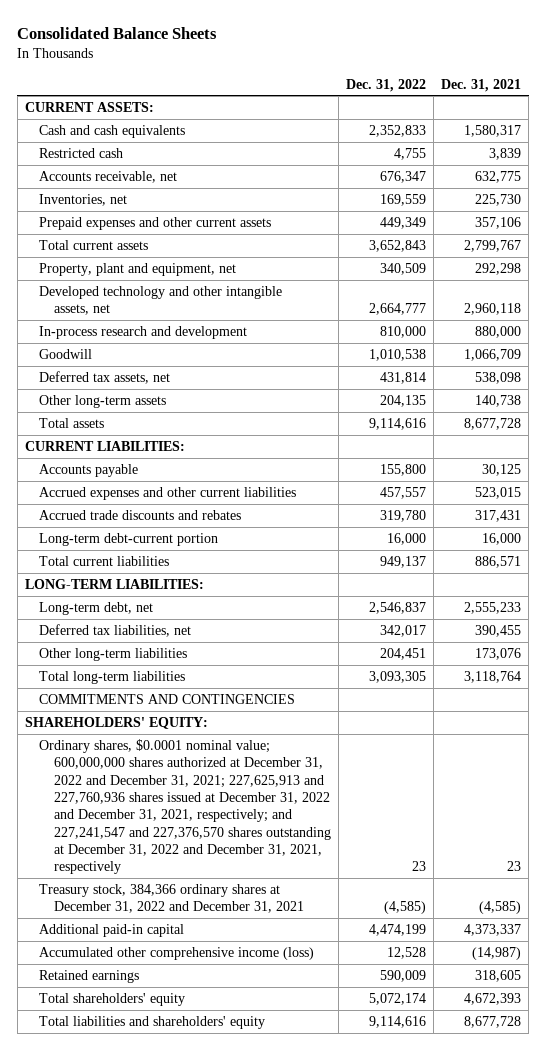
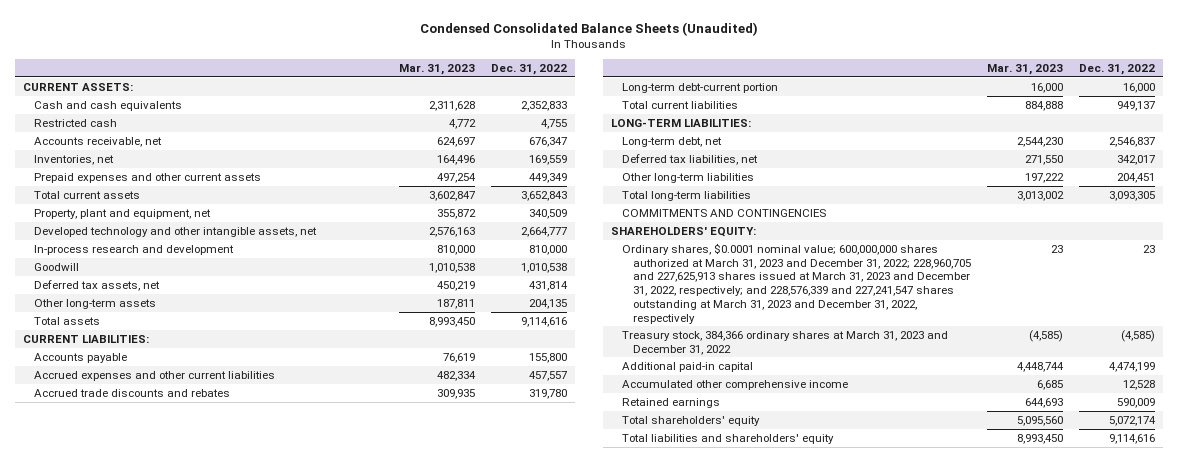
[17,27,218,40] Consolidated Balance Sheets -> [419,21,758,36] Condensed Consolidated Balance Sheets (Unaudited)
[441,78,522,92] Dec. 31, 2021 -> none
none -> [398,64,475,76] Mar. 31, 2023
[39,739,332,875] Ordinary shares, $0.0001 nominal value; 600,000,000 shares authorized at December 31, 2022 and December 31, 2021; 227,625,913 and 227,760,936 shares issued at December 31, 2022 and December 31, 2021, respectively; and 227,241,547 and 227,376,570 shares outstanding at December 31, 2022 and December 31, 2021, respectively -> [621,242,971,324] Ordinary shares, $0.0001 nominal value; 600,000,000 shares authorized at March 31, 2023 and December 31, 2022; 228,960,705 and 227,625,913 shares issued at March 31, 2023 and December 31, 2022, respectively; and 228,576,339 and 227,241,547 shares outstanding at March 31, 2023 and December 31, 2022, respectively
[39,884,305,914] Treasury stock, 384,366 ordinary shares at December 31, 2022 and December 31, 2021 -> [621,330,948,355] Treasury stock, 384,366 ordinary shares at March 31, 2023 and December 31, 2022
[39,947,315,961] Accumulated other comprehensive income (loss) -> [621,379,848,390] Accumulated other comprehensive income

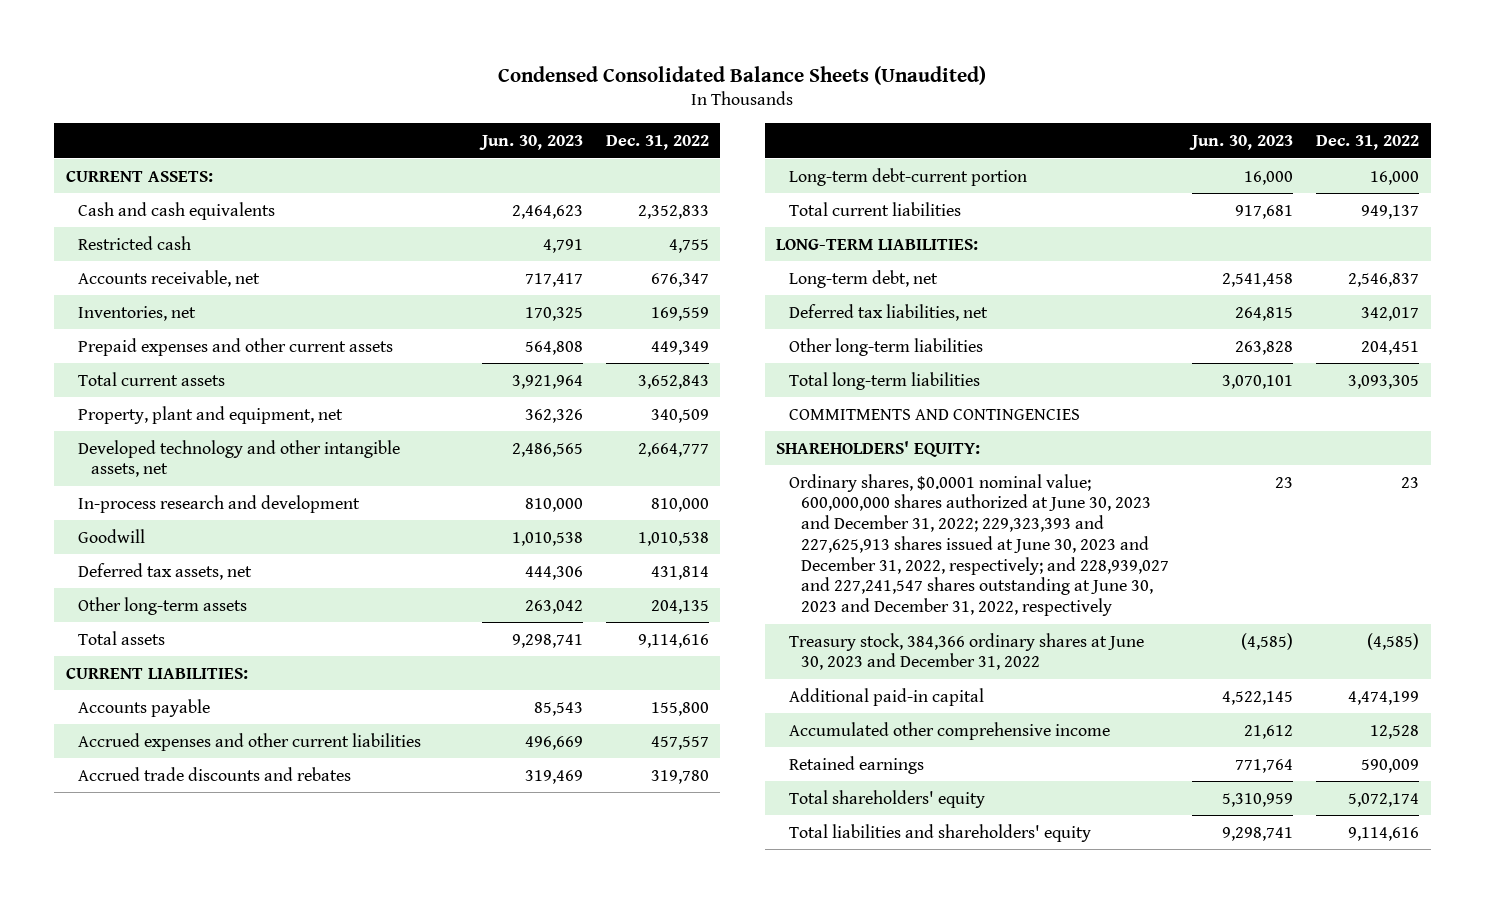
[398,64,475,76] Mar. 31, 2023 -> none
none -> [478,134,583,150] Jun. 30, 2023
[621,242,971,324] Ordinary shares, $0.0001 nominal value; 600,000,000 shares authorized at March 31, 2023 and December 31, 2022; 228,960,705 and 227,625,913 shares issued at March 31, 2023 and December 31, 2022, respectively; and 228,576,339 and 227,241,547 shares outstanding at March 31, 2023 and December 31, 2022, respectively -> [788,473,1170,617] Ordinary shares, $0.0001 nominal value; 600,000,000 shares authorized at June 30, 2023 and December 31, 2022; 229,323,393 and 227,625,913 shares issued at June 30, 2023 and December 31, 2022, respectively; and 228,939,027 and 227,241,547 shares outstanding at June 30, 2023 and December 31, 2022, respectively
[621,330,948,355] Treasury stock, 384,366 ordinary shares at March 31, 2023 and December 31, 2022 -> [788,632,1144,671] Treasury stock, 384,366 ordinary shares at June 30, 2023 and December 31, 2022

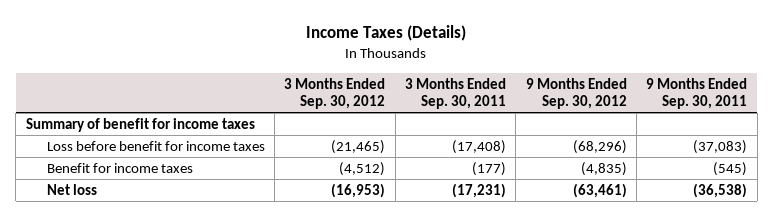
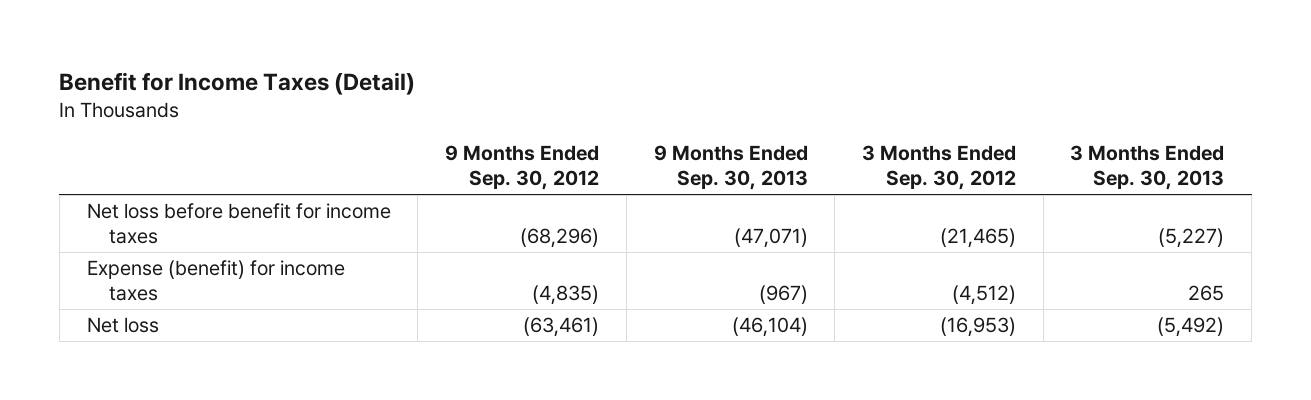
[306,25,467,42] Income Taxes (Details) -> [59,72,416,96] Benefit for Income Taxes (Detail)
[404,77,506,109] 3 Months Ended Sep. 30, 2011 -> none
[646,77,748,109] 9 Months Ended Sep. 30, 2011 -> none
none -> [653,145,808,191] 9 Months Ended Sep. 30, 2013
none -> [1070,145,1225,191] 3 Months Ended Sep. 30, 2013
[25,117,255,132] Summary of benefit for income taxes -> none
[46,140,265,151] Loss before benefit for income taxes -> [86,203,391,245] Net loss before benefit for income taxes
[46,162,193,173] Benefit for income taxes -> [86,260,345,302] Expense (benefit) for income taxes

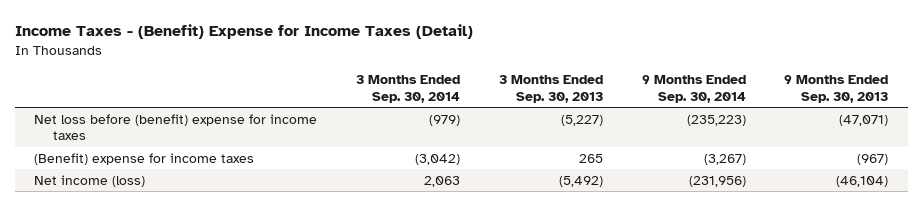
[59,72,416,96] Benefit for Income Taxes (Detail) -> [15,24,474,40] Income Taxes - (Benefit) Expense for Income Taxes (Detail)
[445,145,600,191] 9 Months Ended Sep. 30, 2012 -> none
[861,145,1016,191] 3 Months Ended Sep. 30, 2012 -> none
none -> [356,74,461,103] 3 Months Ended Sep. 30, 2014
none -> [641,74,746,103] 9 Months Ended Sep. 30, 2014
[86,203,391,245] Net loss before benefit for income taxes -> [34,113,318,141] Net loss before (benefit) expense for income taxes
[86,260,345,302] Expense (benefit) for income taxes -> [34,152,255,165] (Benefit) expense for income taxes
[86,317,159,334] Net loss -> [34,174,146,187] Net income (loss)

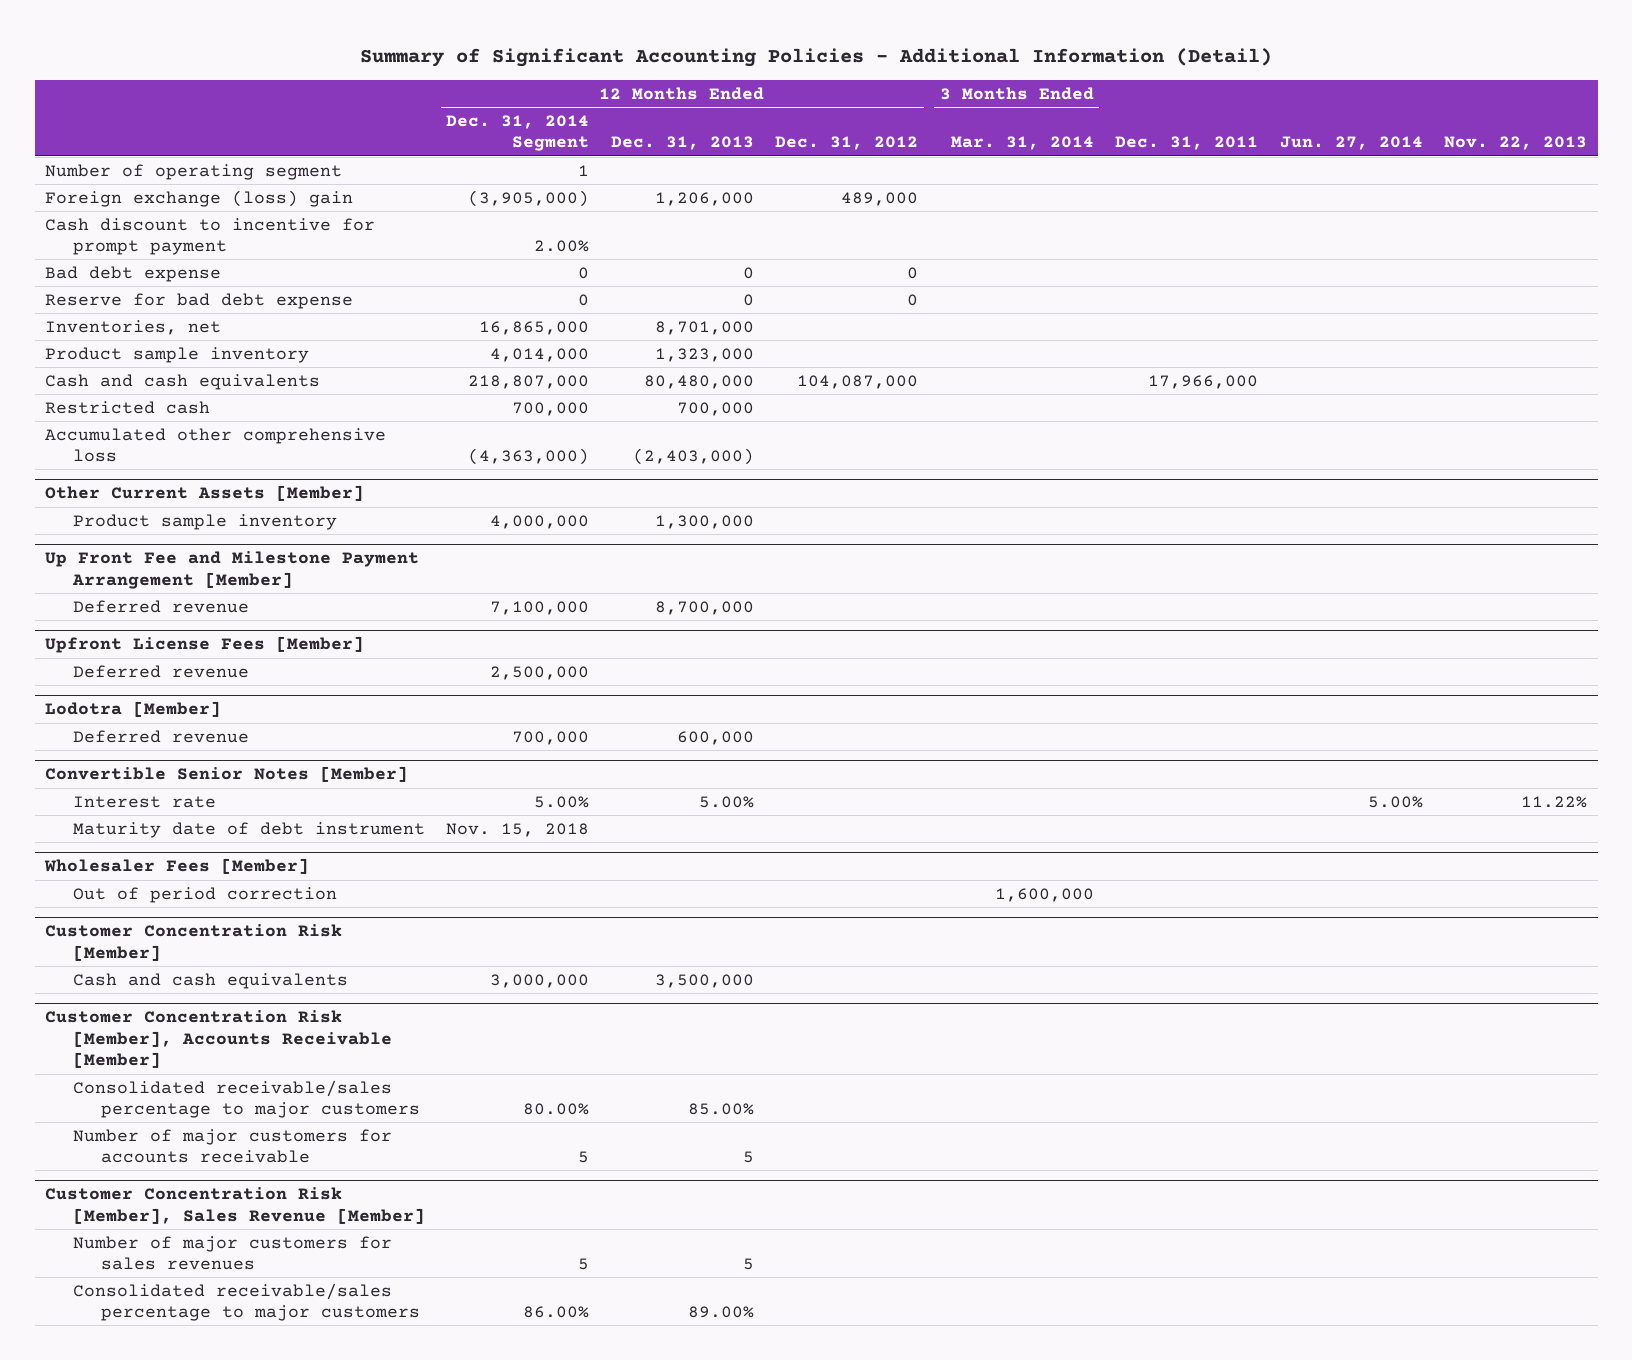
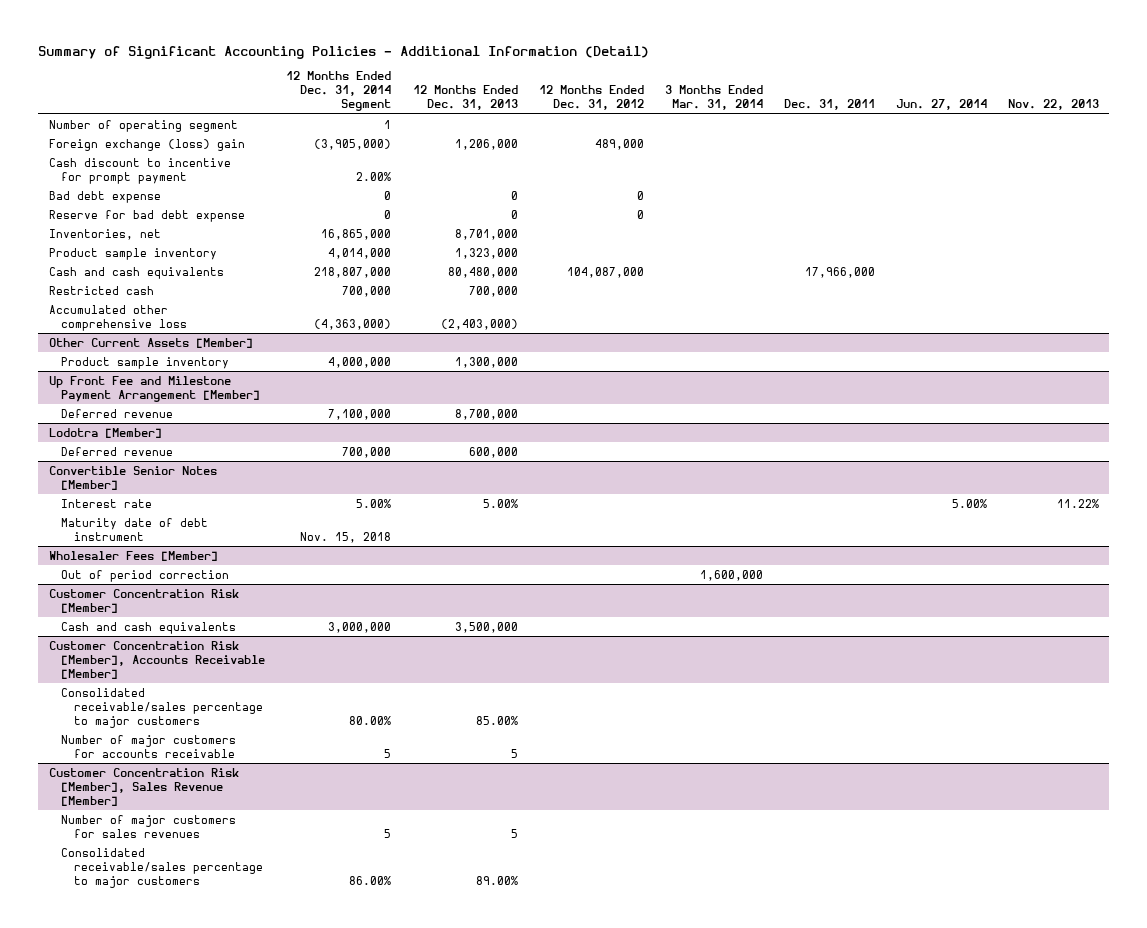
[45,636,365,654] Upfront License Fees [Member] -> none
[72,664,249,678] Deferred revenue -> none

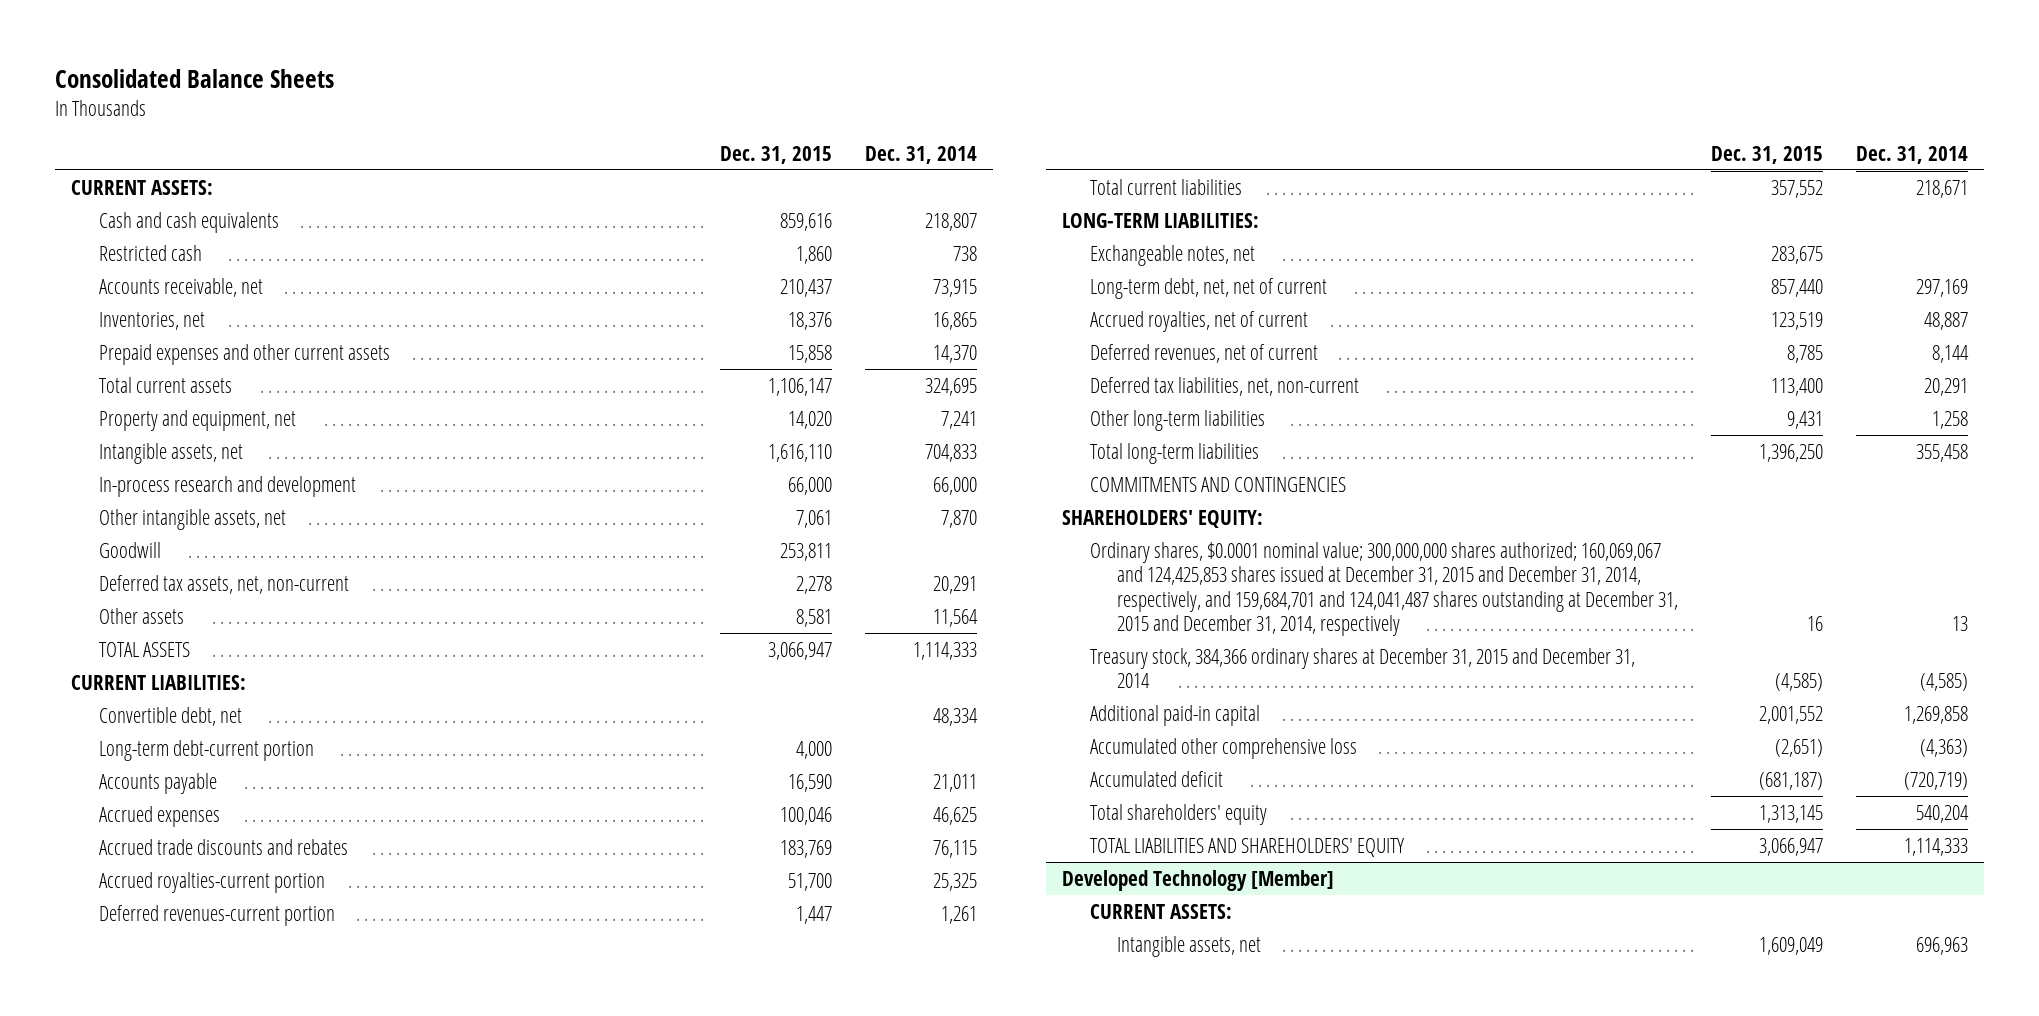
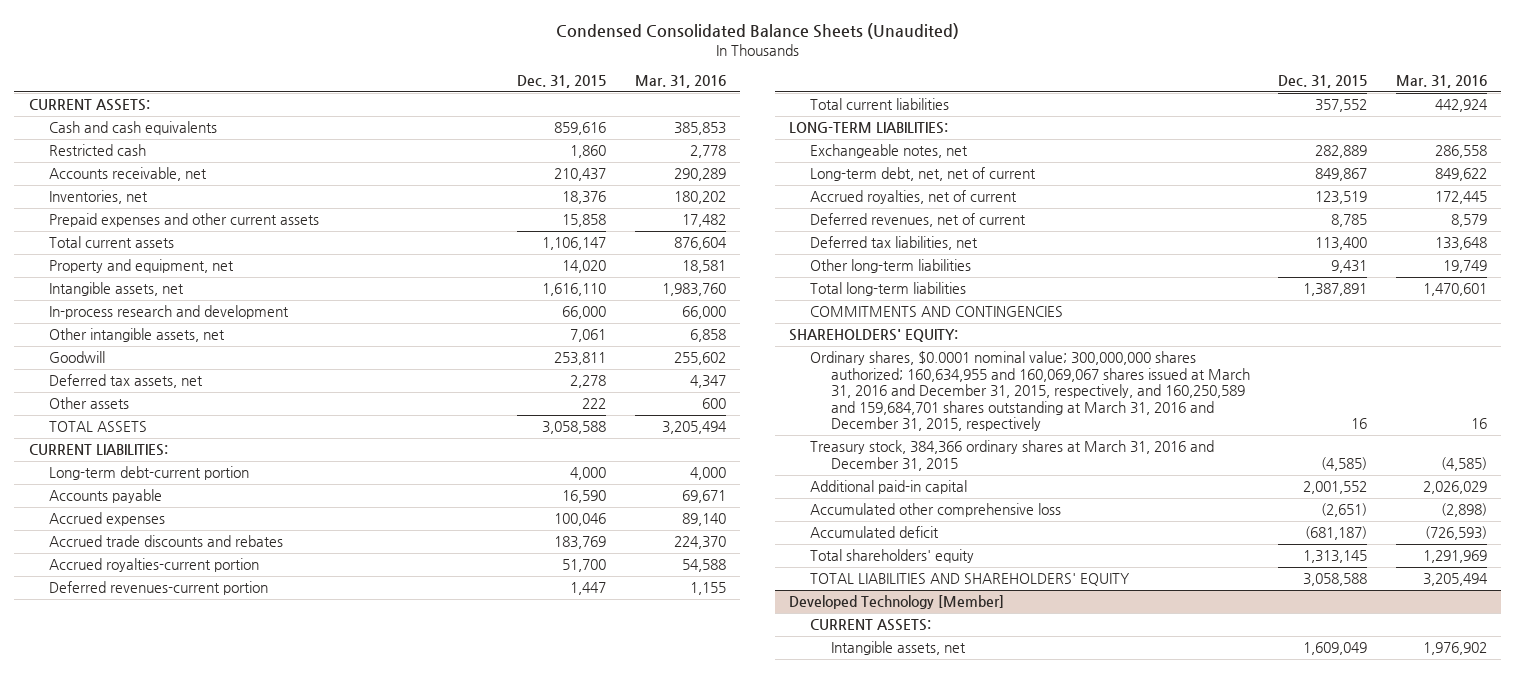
[54,68,334,88] Consolidated Balance Sheets -> [555,22,959,39] Condensed Consolidated Balance Sheets (Unaudited)
[864,145,977,164] Dec. 31, 2014 -> none
none -> [634,75,726,89] Mar. 31, 2016
[98,574,349,594] Deferred tax assets, net, non-current -> [49,374,204,389] Deferred tax assets, net
[795,608,832,627] 8,581 -> [582,398,607,410] 222
[767,641,832,660] 3,066,947 -> [542,421,607,435] 3,058,588
[98,706,242,726] Convertible debt, net -> none
[1770,245,1823,264] 283,675 -> [1315,145,1368,159] 282,889
[1770,278,1823,297] 857,440 -> [1315,168,1368,182] 849,867
[1089,376,1359,396] Deferred tax liabilities, net, non-current -> [810,236,979,251] Deferred tax liabilities, net
[1758,443,1823,462] 1,396,250 -> [1303,283,1368,297] 1,387,891
[1089,541,1679,637] Ordinary shares, $0.0001 nominal value; 300,000,000 shares authorized; 160,069,067 and 124,425,853 shares issued at December 31, 2015 and December 31, 2014, respectively, and 159,684,701 and 124,041,487 shares outstanding at December 31, 2015 and December 31, 2014, respectively -> [810,351,1250,431] Ordinary shares, $0.0001 nominal value; 300,000,000 shares authorized; 160,634,955 and 160,069,067 shares issued at March 31, 2016 and December 31, 2015, respectively, and 160,250,589 and 159,684,701 shares outstanding at March 31, 2016 and December 31, 2015, respectively
[1089,647,1635,689] Treasury stock, 384,366 ordinary shares at December 31, 2015 and December 31, 2014 -> [810,440,1215,471] Treasury stock, 384,366 ordinary shares at March 31, 2016 and December 31, 2015
[1758,837,1823,856] 3,066,947 -> [1303,573,1368,587] 3,058,588

